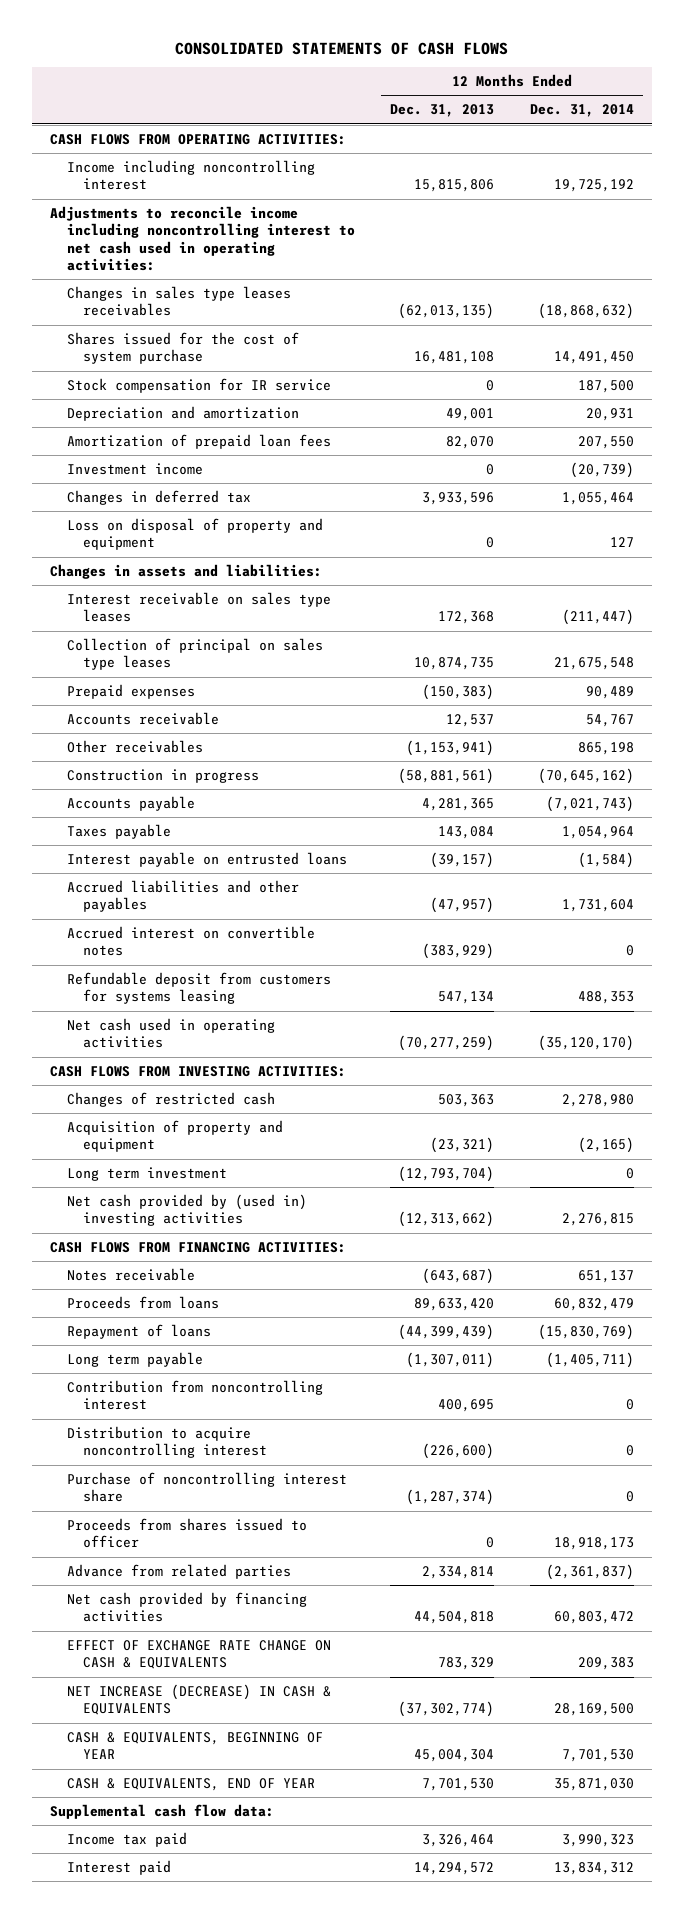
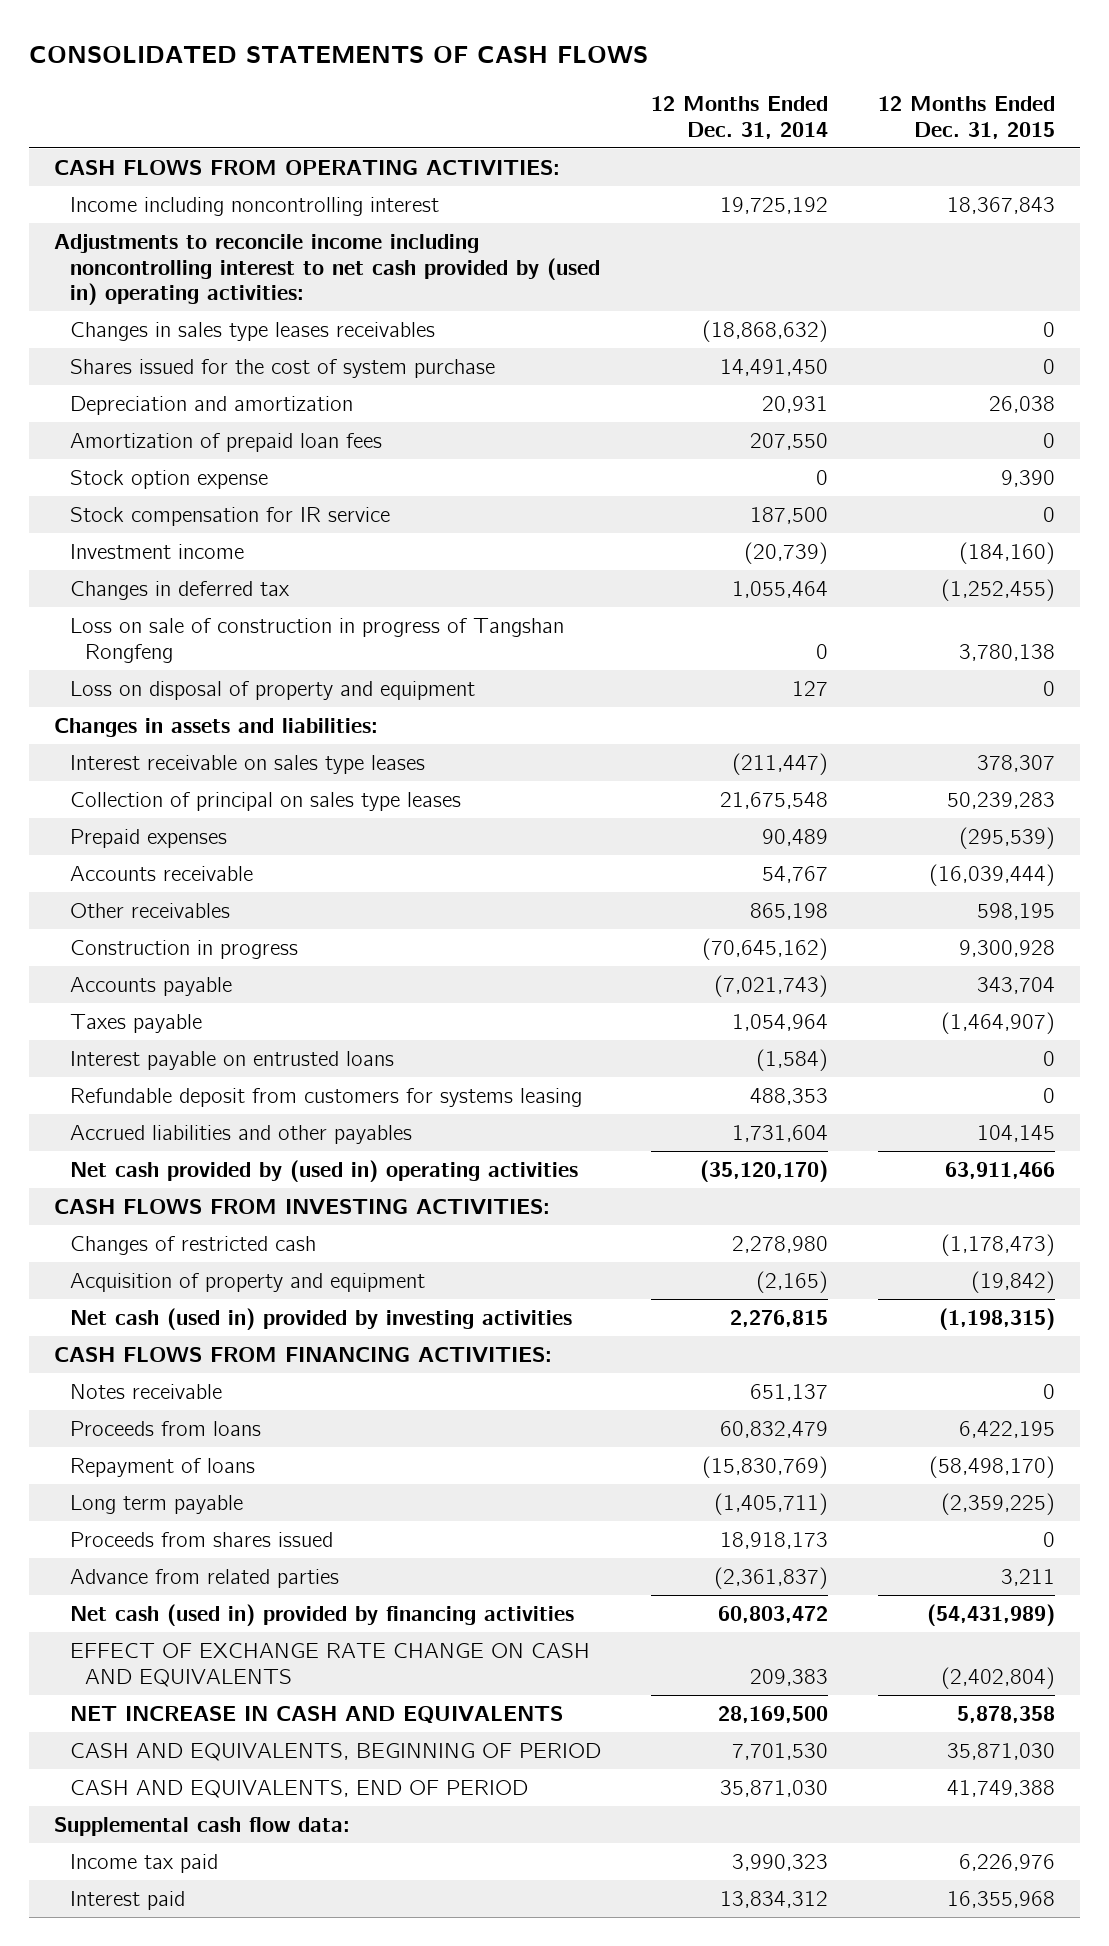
[390,104,495,118] Dec. 31, 2013 -> none
none -> [877,95,1055,139] 12 Months Ended Dec. 31, 2015
[50,205,355,272] Adjustments to reconcile income including noncontrolling interest to net cash used in operating activities: -> [54,234,600,306] Adjustments to reconcile income including noncontrolling interest to net cash provided by (used in) operating activities:
none -> [69,470,268,490] Stock option expense
[66,377,331,393] Stock compensation for IR service -> [69,507,390,527] Stock compensation for IR service
none -> [69,618,564,663] Loss on sale of construction in progress of Tangshan Rongfeng
[66,925,315,957] Accrued interest on convertible notes -> none
[66,879,299,913] Accrued liabilities and other payables -> [69,1125,412,1145] Accrued liabilities and other payables
[66,1017,275,1049] Net cash used in operating activities -> [69,1160,578,1183] Net cash provided by (used in) operating activities
[66,1166,227,1181] Long term investment -> none
[66,1193,307,1227] Net cash provided by (used in) investing activities -> [69,1308,572,1331] Net cash (used in) provided by investing activities
[66,1379,323,1411] Contribution from noncontrolling interest -> none
[66,1425,267,1459] Distribution to acquire noncontrolling interest -> none
[66,1471,347,1503] Purchase of noncontrolling interest share -> none
[66,1517,307,1549] Proceeds from shares issued to officer -> [69,1532,333,1548] Proceeds from shares issued
[66,1591,307,1623] Net cash provided by financing activities -> [69,1604,574,1627] Net cash (used in) provided by financing activities
[66,1639,331,1670] EFFECT OF EXCHANGE RATE CHANGE ON CASH & EQUIVALENTS -> [69,1643,590,1687] EFFECT OF EXCHANGE RATE CHANGE ON CASH AND EQUIVALENTS
[66,1683,331,1716] NET INCREASE (DECREASE) IN CASH & EQUIVALENTS -> [69,1706,563,1724] NET INCREASE IN CASH AND EQUIVALENTS
[66,1731,323,1760] CASH & EQUIVALENTS, BEGINNING OF YEAR -> [69,1743,601,1762] CASH AND EQUIVALENTS, BEGINNING OF PERIOD
[66,1777,315,1791] CASH & EQUIVALENTS, END OF YEAR -> [69,1780,528,1799] CASH AND EQUIVALENTS, END OF PERIOD

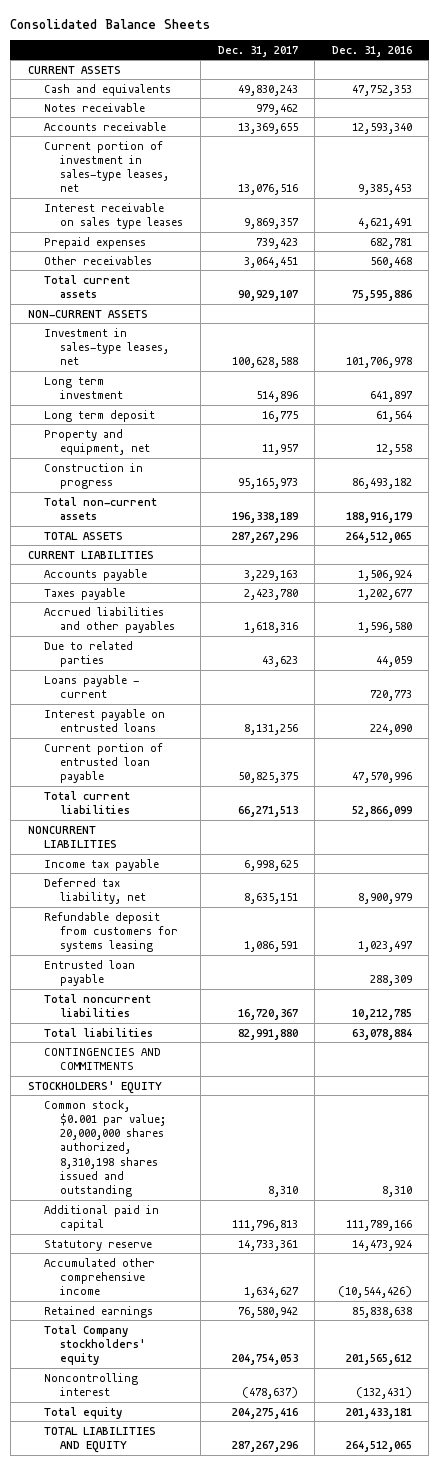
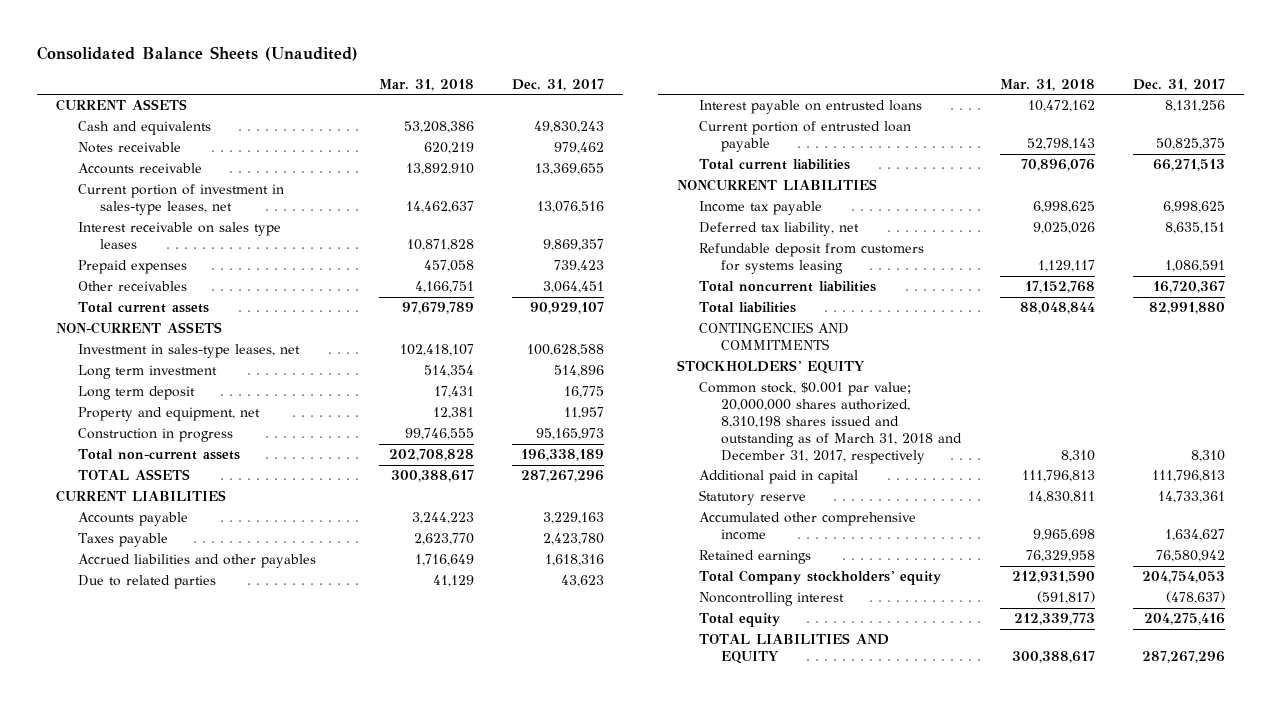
[10,18,211,29] Consolidated Balance Sheets -> [37,46,359,62] Consolidated Balance Sheets (Unaudited)
[331,45,412,57] Dec. 31, 2016 -> none
none -> [378,78,474,91] Mar. 31, 2018
[43,674,139,698] Loans payable - current -> none
[43,959,135,986] Entrusted loan payable -> none
[43,1099,167,1198] Common stock, $0.001 par value; 20,000,000 shares authorized, 8,310,198 shares issued and outstanding -> [699,382,963,465] Common stock, $0.001 par value; 20,000,000 shares authorized, 8,310,198 shares issued and outstanding as of March 31, 2018 and December 31, 2017, respectively

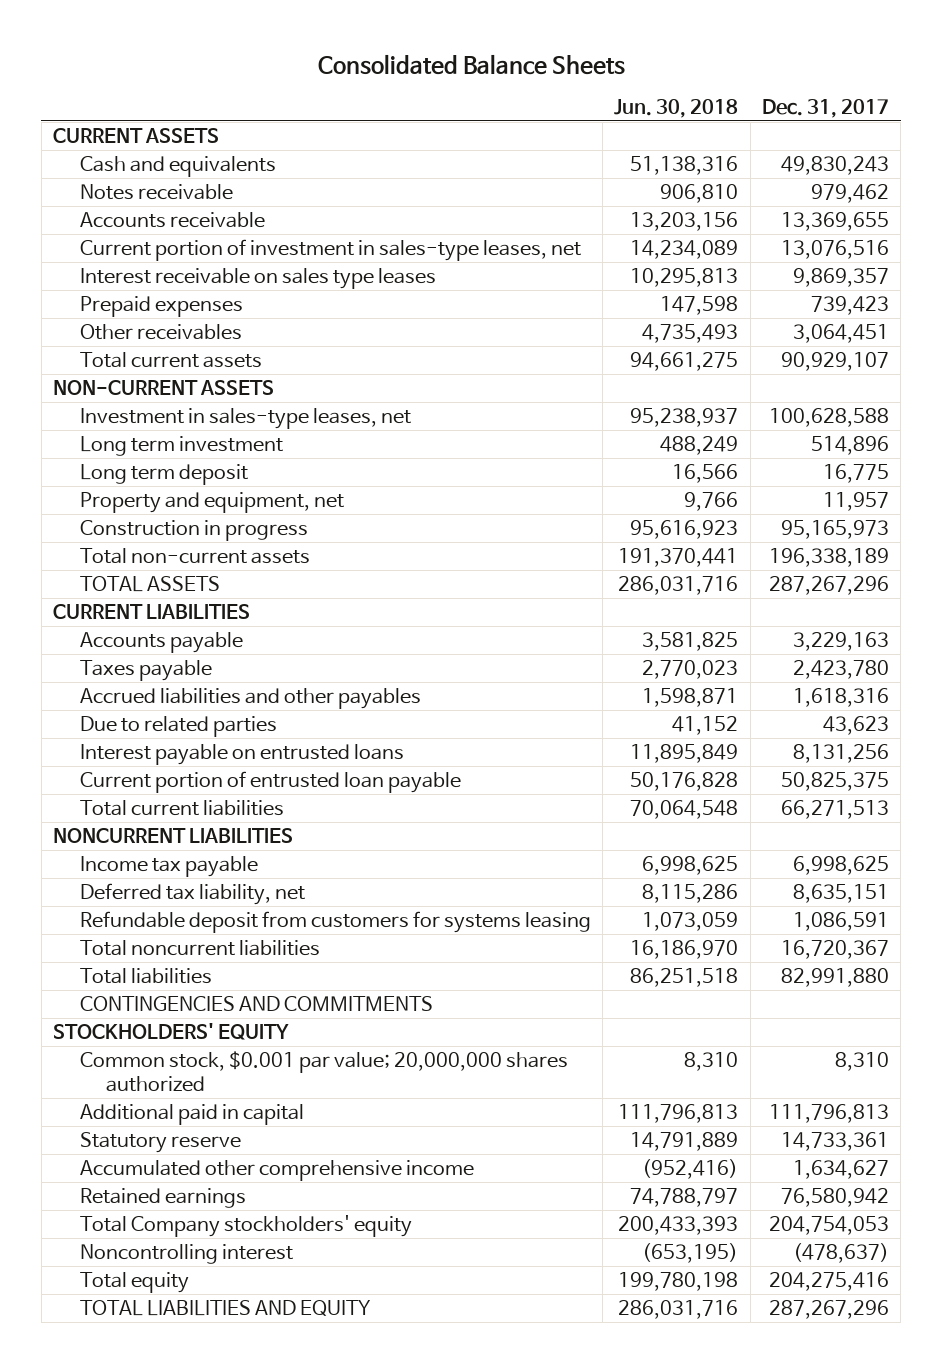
[37,46,359,62] Consolidated Balance Sheets (Unaudited) -> [318,53,626,75] Consolidated Balance Sheets
[378,78,474,91] Mar. 31, 2018 -> none
none -> [614,98,739,118] Jun. 30, 2018
[699,382,963,465] Common stock, $0.001 par value; 20,000,000 shares authorized, 8,310,198 shares issued and outstanding as of March 31, 2018 and December 31, 2017, respectively -> [79,1051,568,1092] Common stock, $0.001 par value; 20,000,000 shares authorized

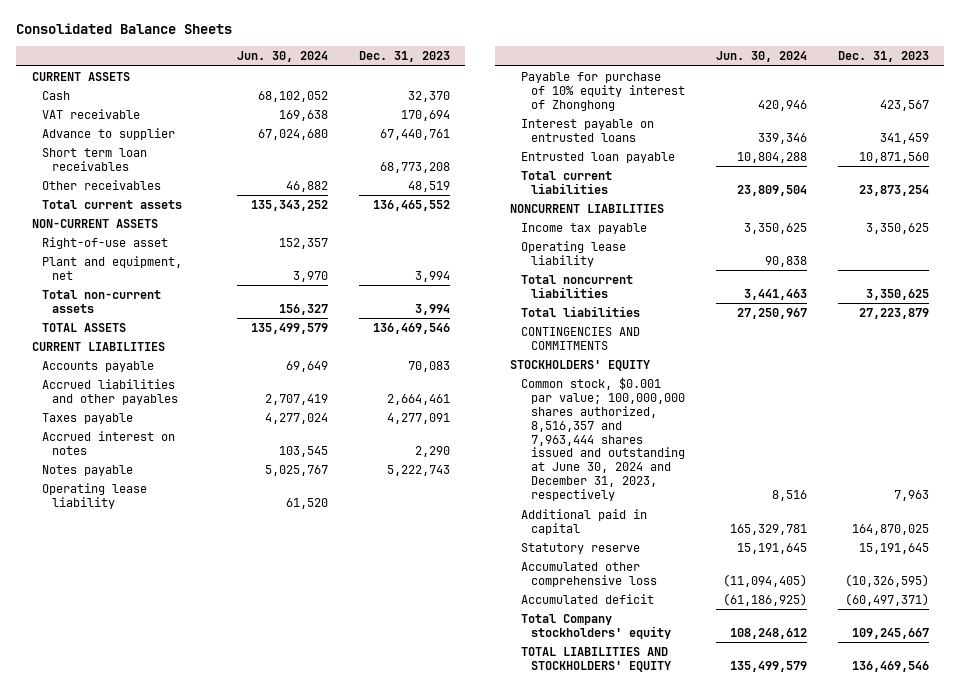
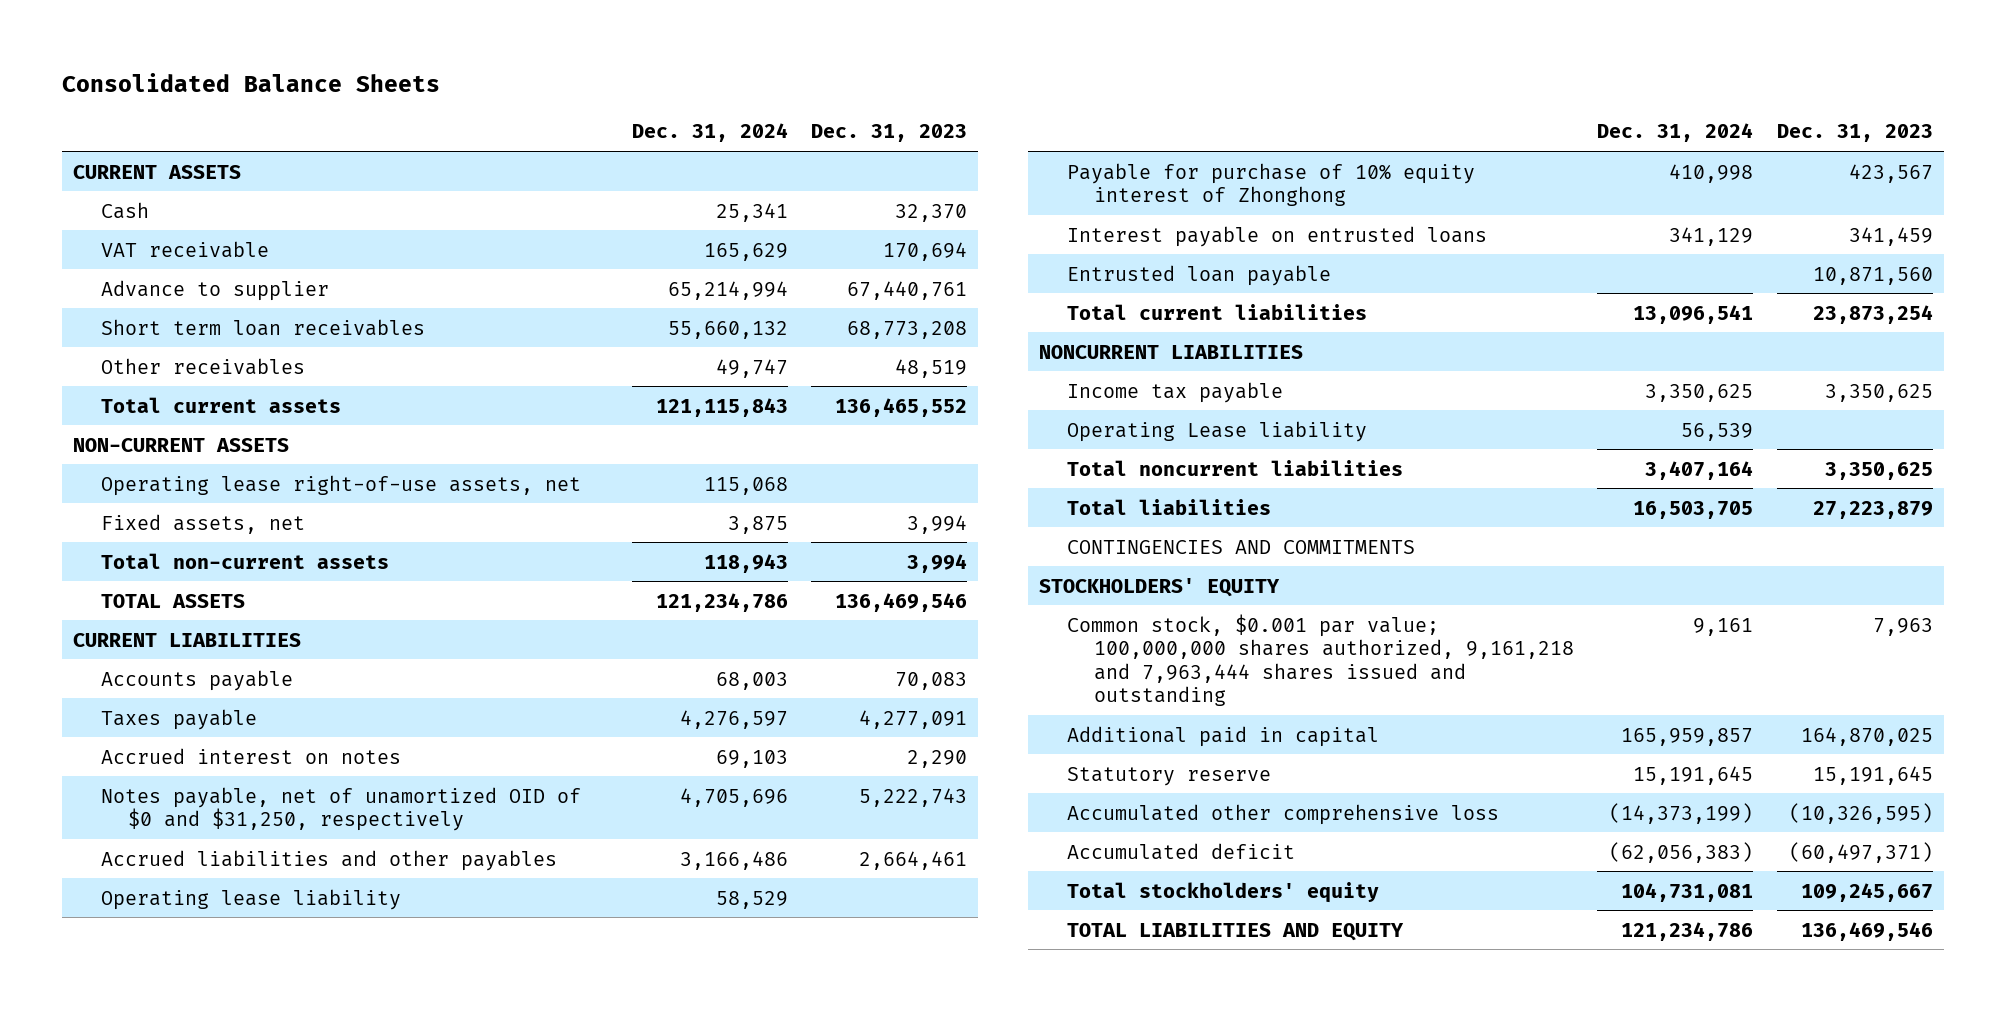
[236,51,328,63] Jun. 30, 2024 -> none
none -> [631,123,788,143] Dec. 31, 2024
[41,236,168,249] Right-of-use asset -> [100,474,581,496] Operating lease right-of-use assets, net
[41,255,182,280] Plant and equipment, net -> [100,513,305,534] Fixed assets, net
[41,464,133,476] Notes payable -> [100,786,581,832] Notes payable, net of unamortized OID of $0 and $31,250, respectively
[41,378,178,405] Accrued liabilities and other payables -> [100,849,557,871] Accrued liabilities and other payables
[520,240,626,267] Operating lease liability -> [1066,420,1367,442] Operating Lease liability
[520,376,685,502] Common stock, $0.001 par value; 100,000,000 shares authorized, 8,516,357 and 7,963,444 shares issued and outstanding at June 30, 2024 and December 31, 2023, respectively -> [1066,613,1575,707] Common stock, $0.001 par value; 100,000,000 shares authorized, 9,161,218 and 7,963,444 shares issued and outstanding
[520,613,671,639] Total Company stockholders' equity -> [1066,881,1379,903] Total stockholders' equity
[520,646,671,672] TOTAL LIABILITIES AND STOCKHOLDERS' EQUITY -> [1066,922,1404,941] TOTAL LIABILITIES AND EQUITY

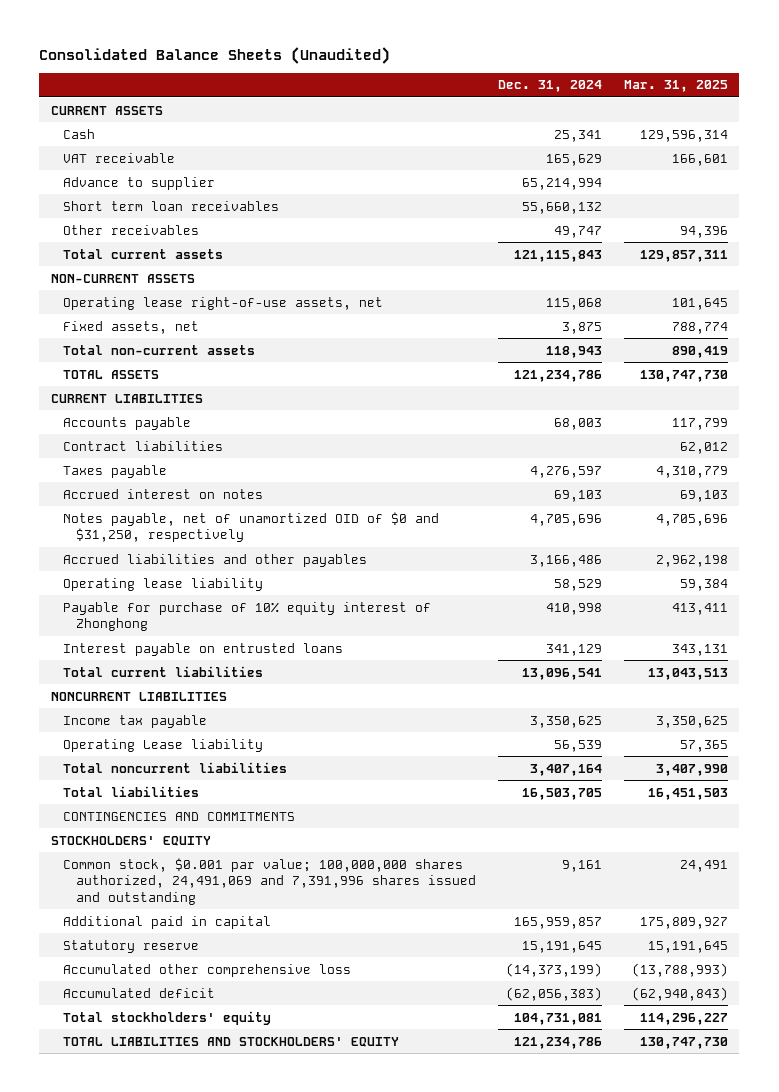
[61,73,440,93] Consolidated Balance Sheets -> [39,46,391,64] Consolidated Balance Sheets (Unaudited)
[810,124,967,143] Dec. 31, 2023 -> none
none -> [624,80,729,93] Mar. 31, 2025
none -> [63,440,224,451] Contract liabilities
[1066,264,1331,286] Entrusted loan payable -> none
[1066,613,1575,707] Common stock, $0.001 par value; 100,000,000 shares authorized, 9,161,218 and 7,963,444 shares issued and outstanding -> [63,857,477,906] Common stock, $0.001 par value; 100,000,000 shares authorized, 24,491,069 and 7,391,996 shares issued and outstanding
[1066,922,1404,941] TOTAL LIABILITIES AND EQUITY -> [63,1036,400,1047] TOTAL LIABILITIES AND STOCKHOLDERS' EQUITY

